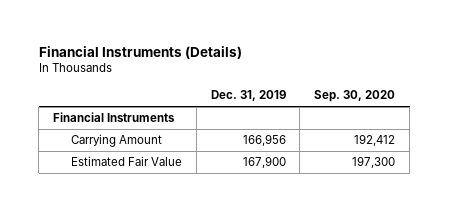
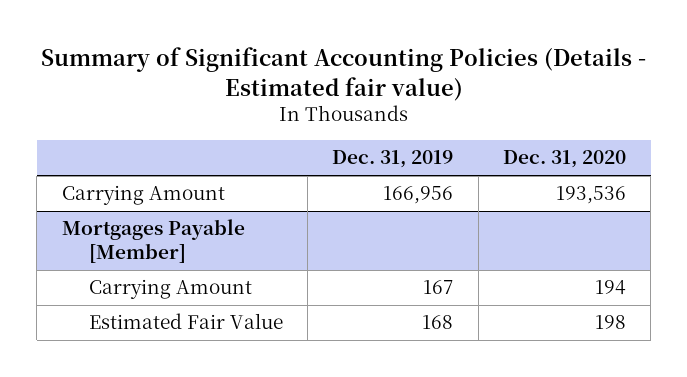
[38,45,242,59] Financial Instruments (Details) -> [40,47,646,101] Summary of Significant Accounting Policies (Details - Estimated fair value)
[314,90,396,103] Sep. 30, 2020 -> none
none -> [502,150,626,169] Dec. 31, 2020
[53,112,176,123] Financial Instruments -> none
none -> [61,219,245,264] Mortgages Payable [Member]
none -> [89,279,253,300] Carrying Amount
[242,156,286,169] 167,900 -> [422,315,454,330] 168

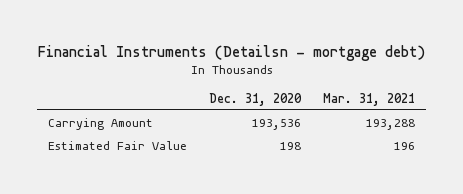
[40,47,646,101] Summary of Significant Accounting Policies (Details - Estimated fair value) -> [37,44,425,61] Financial Instruments (Detailsn - mortgage debt)
[332,150,454,169] Dec. 31, 2019 -> none
none -> [323,92,416,106] Mar. 31, 2021
[61,219,245,264] Mortgages Payable [Member] -> none
[89,279,253,300] Carrying Amount -> none

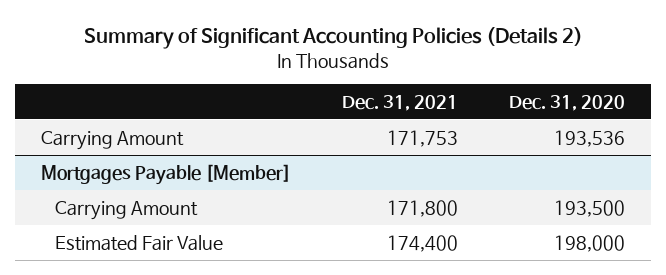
[37,44,425,61] Financial Instruments (Detailsn - mortgage debt) -> [84,26,584,49] Summary of Significant Accounting Policies (Details 2)
[323,92,416,106] Mar. 31, 2021 -> none
none -> [342,94,459,111] Dec. 31, 2021
none -> [41,163,292,185] Mortgages Payable [Member]
none -> [54,200,198,220] Carrying Amount
[280,142,302,151] 198 -> [554,234,626,252] 198,000

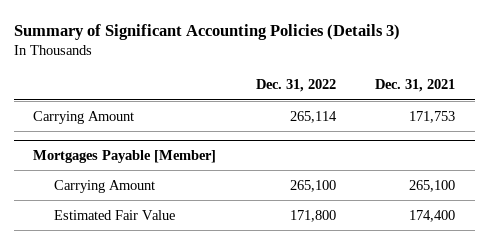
[84,26,584,49] Summary of Significant Accounting Policies (Details 2) -> [13,23,400,40] Summary of Significant Accounting Policies (Details 3)
[509,94,626,111] Dec. 31, 2020 -> none
none -> [255,79,336,93] Dec. 31, 2022
[387,199,459,217] 171,800 -> [409,179,456,192] 265,100

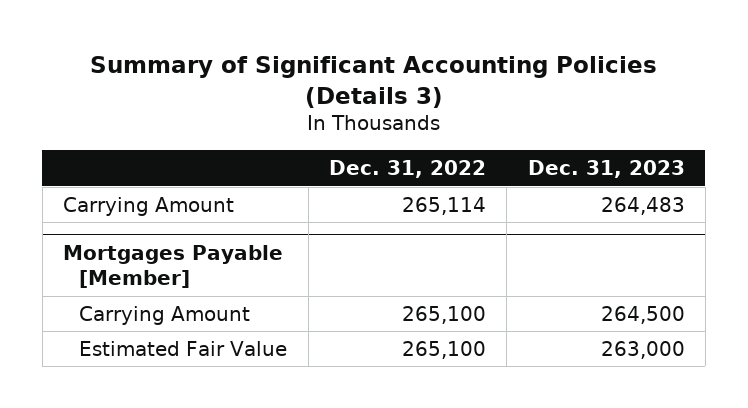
[375,79,456,93] Dec. 31, 2021 -> none
none -> [527,160,685,179] Dec. 31, 2023
[289,209,336,222] 171,800 -> [401,340,486,359] 265,100

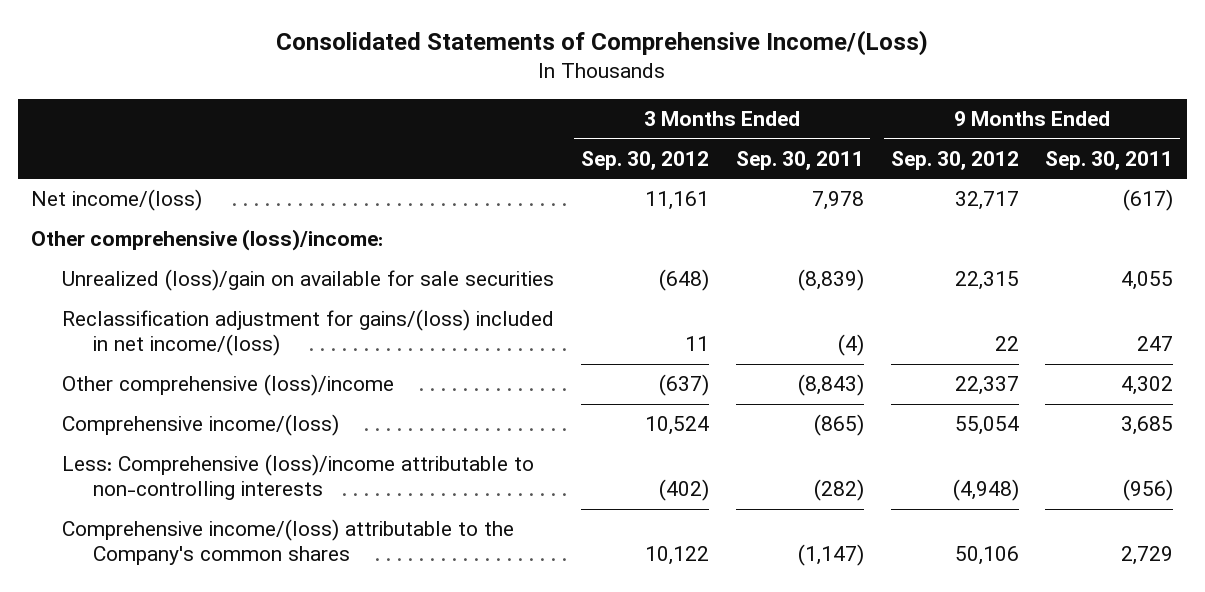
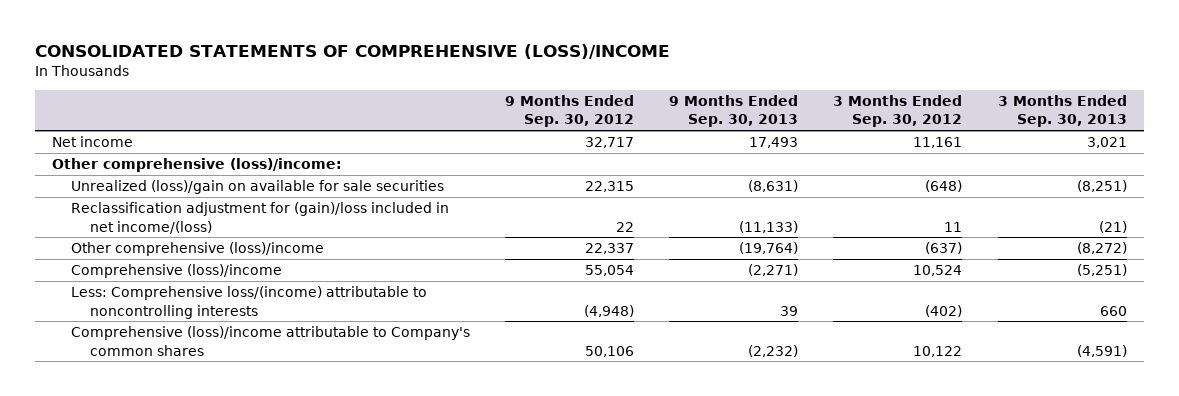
[276,30,929,57] Consolidated Statements of Comprehensive Income/(Loss) -> [34,43,670,59] CONSOLIDATED STATEMENTS OF COMPREHENSIVE (LOSS)/INCOME
[735,150,864,170] Sep. 30, 2011 -> none
[1045,150,1174,170] Sep. 30, 2011 -> none
none -> [669,94,799,128] 9 Months Ended Sep. 30, 2013
none -> [997,94,1127,128] 3 Months Ended Sep. 30, 2013
[31,189,203,212] Net income/(loss) -> [52,136,134,148] Net income
[61,309,554,357] Reclassification adjustment for gains/(loss) included in net income/(loss) -> [71,202,450,234] Reclassification adjustment for (gain)/loss included in net income/(loss)
[61,414,339,437] Comprehensive income/(loss) -> [71,264,283,279] Comprehensive (loss)/income
[61,454,534,501] Less: Comprehensive (loss)/income attributable to non-controlling interests -> [71,286,428,319] Less: Comprehensive loss/(income) attributable to noncontrolling interests
[61,519,514,566] Comprehensive income/(loss) attributable to the Company's common shares -> [71,326,471,356] Comprehensive (loss)/income attributable to Company's common shares

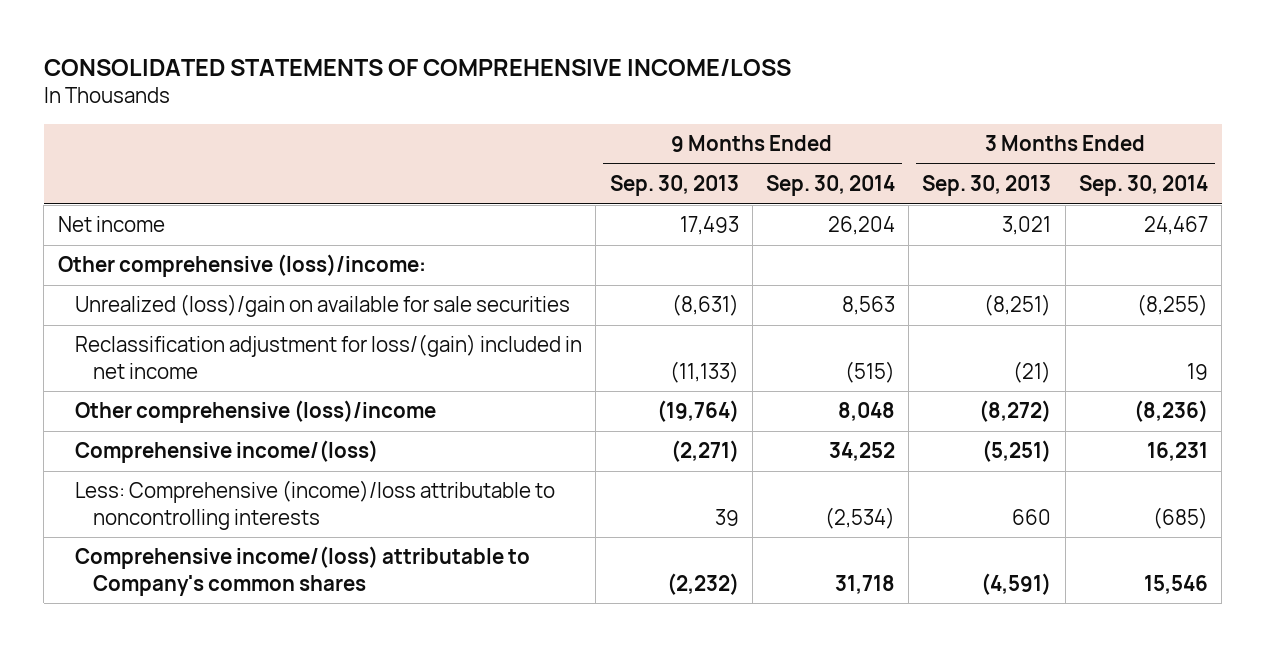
[34,43,670,59] CONSOLIDATED STATEMENTS OF COMPREHENSIVE (LOSS)/INCOME -> [43,58,791,76] CONSOLIDATED STATEMENTS OF COMPREHENSIVE INCOME/LOSS
[505,94,635,128] 9 Months Ended Sep. 30, 2012 -> none
[833,94,963,128] 3 Months Ended Sep. 30, 2012 -> none
none -> [765,175,895,197] Sep. 30, 2014
none -> [1078,175,1208,197] Sep. 30, 2014
[71,202,450,234] Reclassification adjustment for (gain)/loss included in net income/(loss) -> [75,334,583,379] Reclassification adjustment for loss/(gain) included in net income
[71,264,283,279] Comprehensive (loss)/income -> [75,440,379,464] Comprehensive income/(loss)
[71,286,428,319] Less: Comprehensive loss/(income) attributable to noncontrolling interests -> [75,480,556,530] Less: Comprehensive (income)/loss attributable to noncontrolling interests
[71,326,471,356] Comprehensive (loss)/income attributable to Company's common shares -> [75,546,531,596] Comprehensive income/(loss) attributable to Company's common shares

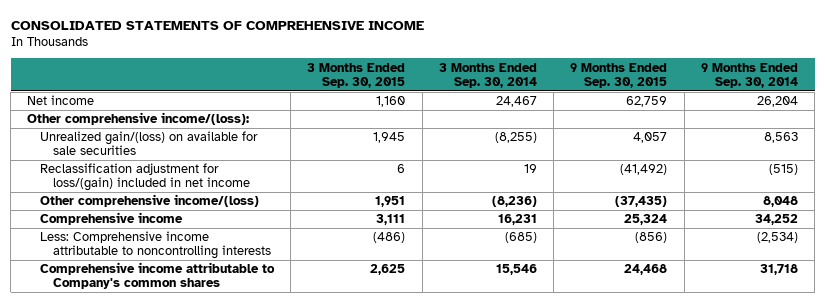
[43,58,791,76] CONSOLIDATED STATEMENTS OF COMPREHENSIVE INCOME/LOSS -> [10,20,424,30] CONSOLIDATED STATEMENTS OF COMPREHENSIVE INCOME
[609,175,739,197] Sep. 30, 2013 -> none
[922,175,1052,197] Sep. 30, 2013 -> none
none -> [307,62,406,88] 3 Months Ended Sep. 30, 2015
none -> [570,62,668,88] 9 Months Ended Sep. 30, 2015
[57,254,426,278] Other comprehensive (loss)/income: -> [27,112,250,126] Other comprehensive income/(loss):
[75,294,571,318] Unrealized (loss)/gain on available for sale securities -> [39,131,258,156] Unrealized gain/(loss) on available for sale securities
[75,400,437,424] Other comprehensive (loss)/income -> [39,194,259,208] Other comprehensive income/(loss)
[75,440,379,464] Comprehensive income/(loss) -> [39,212,183,226] Comprehensive income
[75,480,556,530] Less: Comprehensive (income)/loss attributable to noncontrolling interests -> [39,231,271,260] Less: Comprehensive income attributable to noncontrolling interests
[75,546,531,596] Comprehensive income/(loss) attributable to Company's common shares -> [39,262,275,290] Comprehensive income attributable to Company's common shares

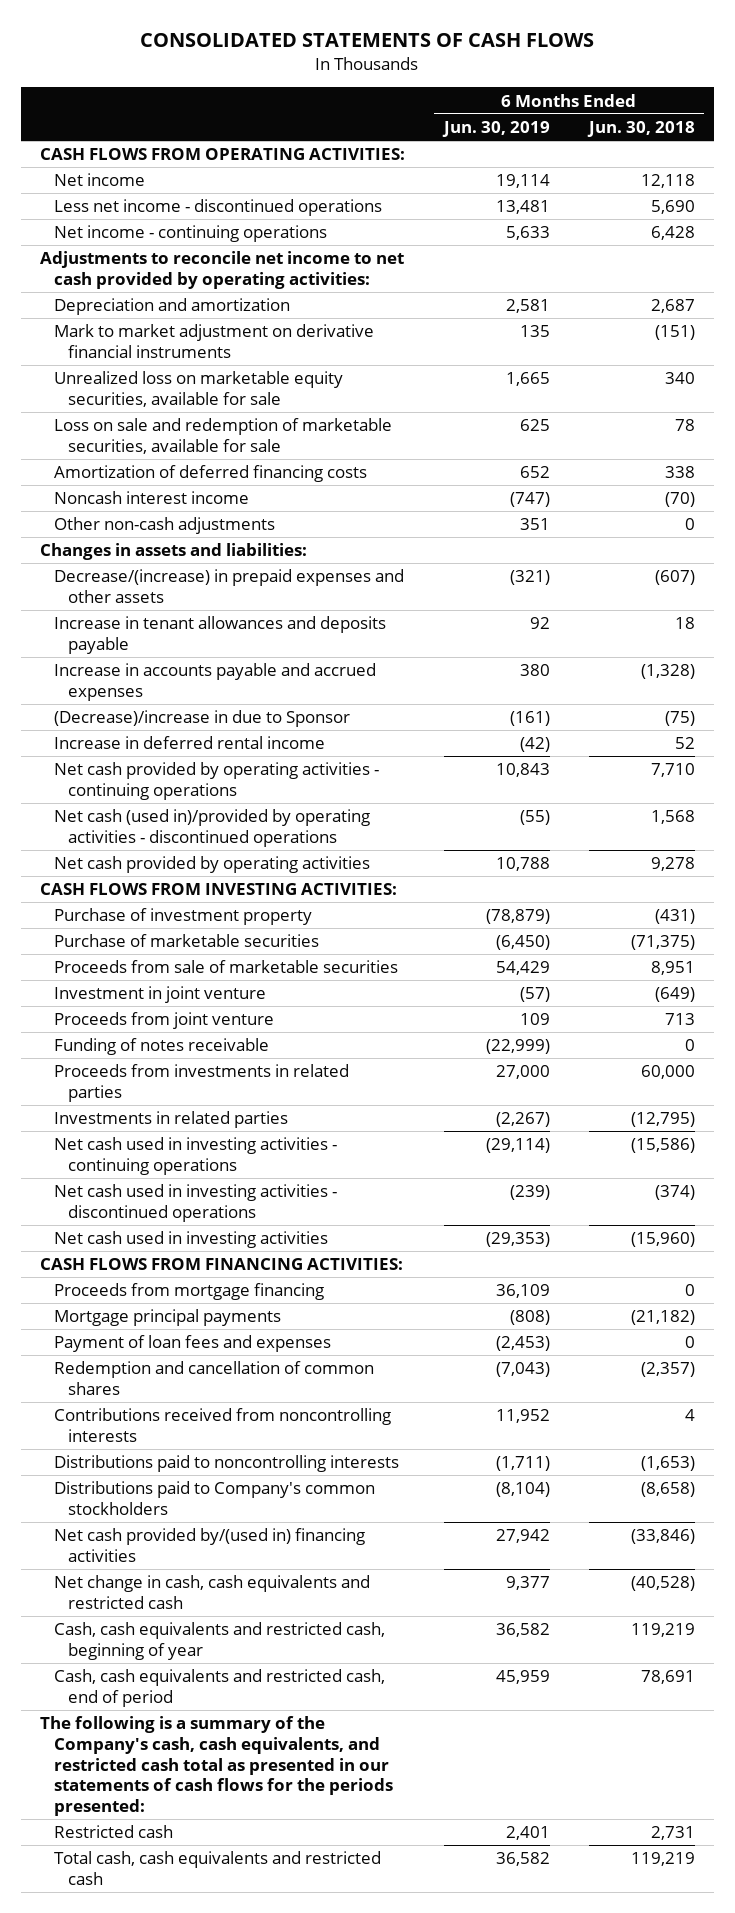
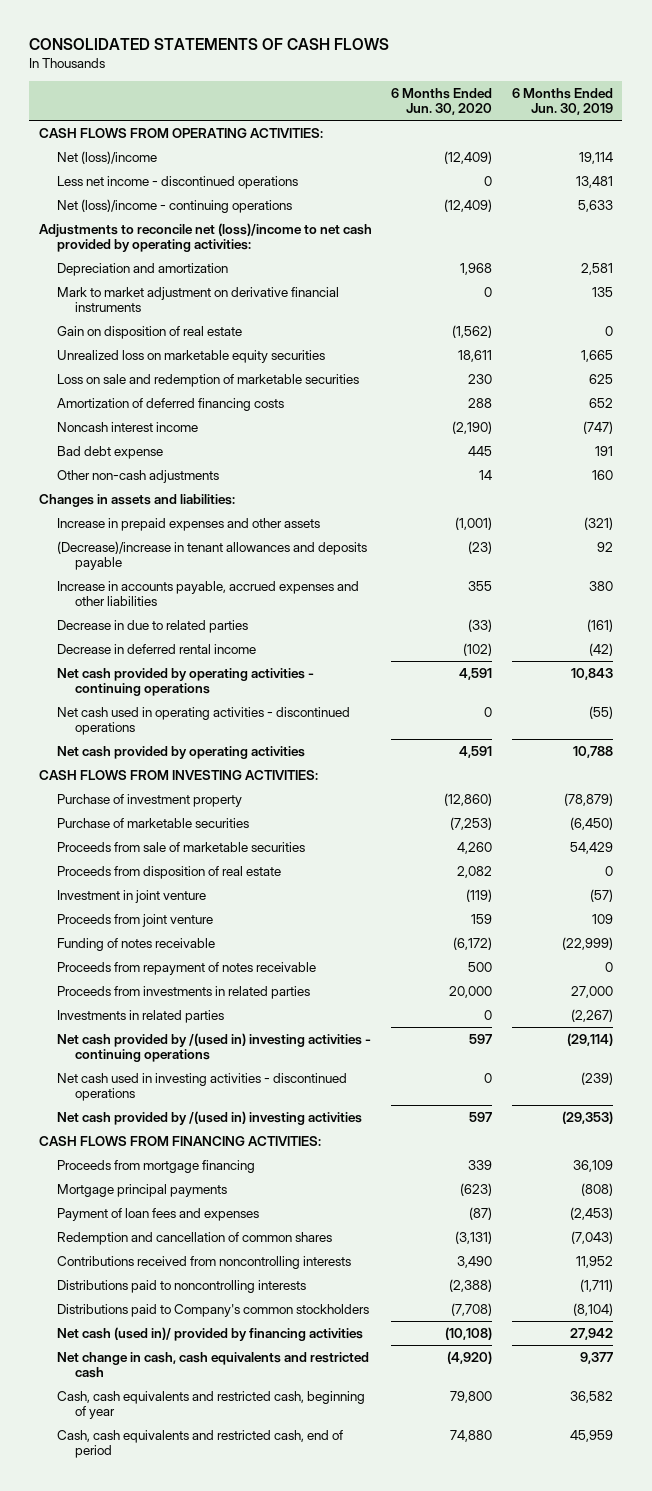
[586,121,695,138] Jun. 30, 2018 -> none
none -> [391,87,493,116] 6 Months Ended Jun. 30, 2020
[54,173,146,187] Net income -> [56,150,157,164] Net (loss)/income
[54,225,328,243] Net income - continuing operations -> [56,198,292,213] Net (loss)/income - continuing operations
[40,251,405,290] Adjustments to reconcile net income to net cash provided by operating activities: -> [38,222,372,253] Adjustments to reconcile net (loss)/income to net cash provided by operating activities:
none -> [56,325,242,339] Gain on disposition of real estate
[54,371,344,408] Unrealized loss on marketable equity securities, available for sale -> [56,349,325,363] Unrealized loss on marketable equity securities
[54,418,393,455] Loss on sale and redemption of marketable securities, available for sale -> [56,373,359,387] Loss on sale and redemption of marketable securities
none -> [56,445,163,459] Bad debt expense
[519,518,550,531] 351 -> [591,469,613,480] 160
[54,569,405,604] Decrease/(increase) in prepaid expenses and other assets -> [56,517,320,531] Increase in prepaid expenses and other assets
[54,616,387,655] Increase in tenant allowances and deposits payable -> [56,540,367,571] (Decrease)/increase in tenant allowances and deposits payable
[54,663,377,702] Increase in accounts payable and accrued expenses -> [56,580,359,607] Increase in accounts payable, accrued expenses and other liabilities
[54,710,351,728] (Decrease)/increase in due to Sponsor -> [56,619,248,633] Decrease in due to related parties
[54,736,326,750] Increase in deferred rental income -> [56,643,256,654] Decrease in deferred rental income
[54,809,371,848] Net cash (used in)/provided by operating activities - discontinued operations -> [56,706,350,736] Net cash used in operating activities - discontinued operations
none -> [56,865,281,879] Proceeds from disposition of real estate
none -> [56,961,316,975] Proceeds from repayment of notes receivable
[54,1137,338,1176] Net cash used in investing activities - continuing operations -> [56,1032,371,1063] Net cash provided by /(used in) investing activities - continuing operations
[54,1231,329,1249] Net cash used in investing activities -> [56,1110,362,1125] Net cash provided by /(used in) investing activities
[54,1528,366,1563] Net cash provided by/(used in) financing activities -> [56,1326,363,1341] Net cash (used in)/ provided by financing activities
[40,1716,394,1817] The following is a summary of the Company's cash, cash equivalents, and restricted cash total as presented in our statements of cash flows for the periods presented: -> none
[54,1825,174,1839] Restricted cash -> none
[54,1851,382,1886] Total cash, cash equivalents and restricted cash -> none

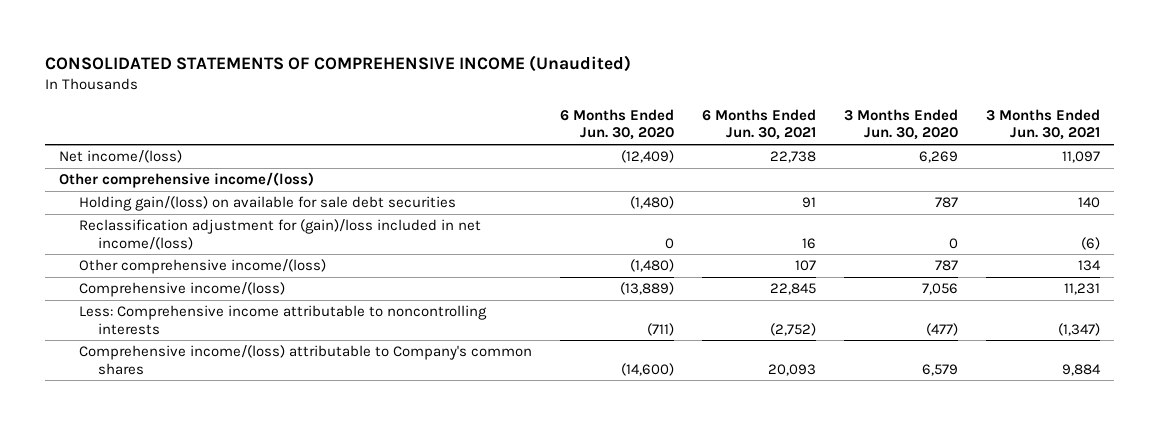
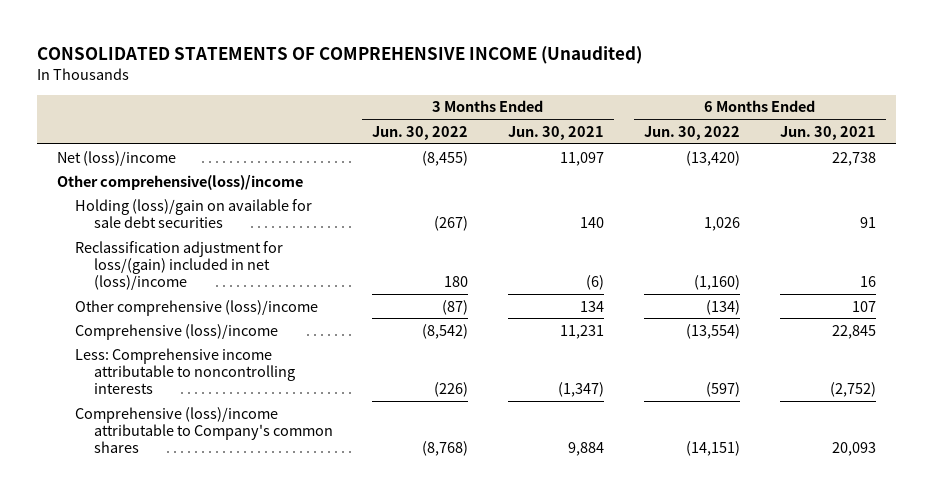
[559,109,674,141] 6 Months Ended Jun. 30, 2020 -> none
[843,109,958,141] 3 Months Ended Jun. 30, 2020 -> none
none -> [372,125,469,140] Jun. 30, 2022
none -> [644,125,741,140] Jun. 30, 2022
[59,150,183,164] Net income/(loss) -> [57,150,177,166] Net (loss)/income
[59,172,315,189] Other comprehensive income/(loss) -> [57,174,304,190] Other comprehensive(loss)/income
[78,196,456,212] Holding gain/(loss) on available for sale debt securities -> [75,198,313,228] Holding (loss)/gain on available for sale debt securities
[78,219,481,250] Reclassification adjustment for (gain)/loss included in net income/(loss) -> [75,240,284,291] Reclassification adjustment for loss/(gain) included in net (loss)/income
[78,259,326,275] Other comprehensive income/(loss) -> [75,299,319,316] Other comprehensive (loss)/income
[78,282,285,298] Comprehensive income/(loss) -> [75,323,279,340] Comprehensive (loss)/income
[78,345,532,375] Comprehensive income/(loss) attributable to Company's common shares -> [75,406,333,454] Comprehensive (loss)/income attributable to Company's common shares

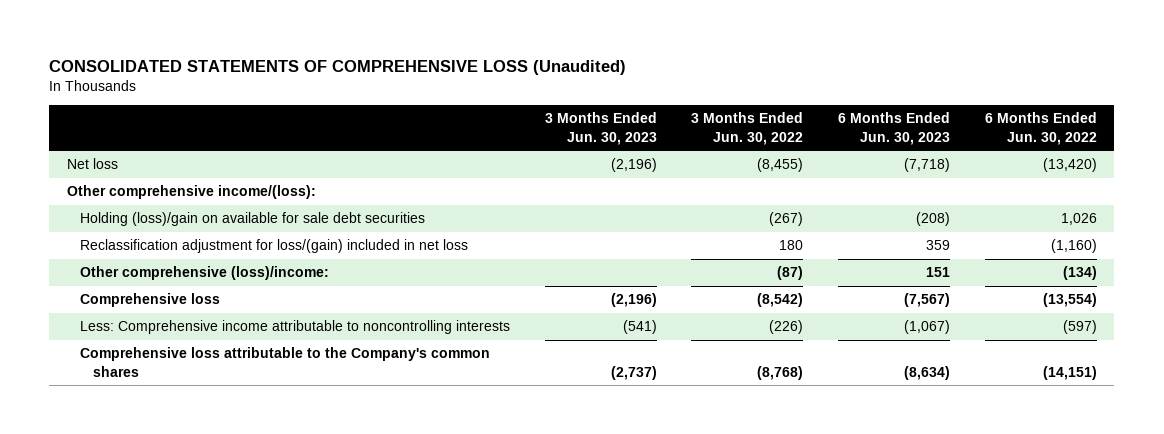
[37,46,643,65] CONSOLIDATED STATEMENTS OF COMPREHENSIVE INCOME (Unaudited) -> [49,59,627,75] CONSOLIDATED STATEMENTS OF COMPREHENSIVE LOSS (Unaudited)
[508,125,605,140] Jun. 30, 2021 -> none
[779,125,876,140] Jun. 30, 2021 -> none
none -> [544,112,657,145] 3 Months Ended Jun. 30, 2023
none -> [838,112,951,145] 6 Months Ended Jun. 30, 2023
[57,150,177,166] Net (loss)/income -> [66,158,118,170] Net loss
[57,174,304,190] Other comprehensive(loss)/income -> [66,185,316,200] Other comprehensive income/(loss):
[75,240,284,291] Reclassification adjustment for loss/(gain) included in net (loss)/income -> [80,239,469,254] Reclassification adjustment for loss/(gain) included in net loss
[75,299,319,316] Other comprehensive (loss)/income -> [80,266,330,281] Other comprehensive (loss)/income:
[75,323,279,340] Comprehensive (loss)/income -> [80,293,221,308] Comprehensive loss
[75,406,333,454] Comprehensive (loss)/income attributable to Company's common shares -> [80,347,491,377] Comprehensive loss attributable to the Company's common shares

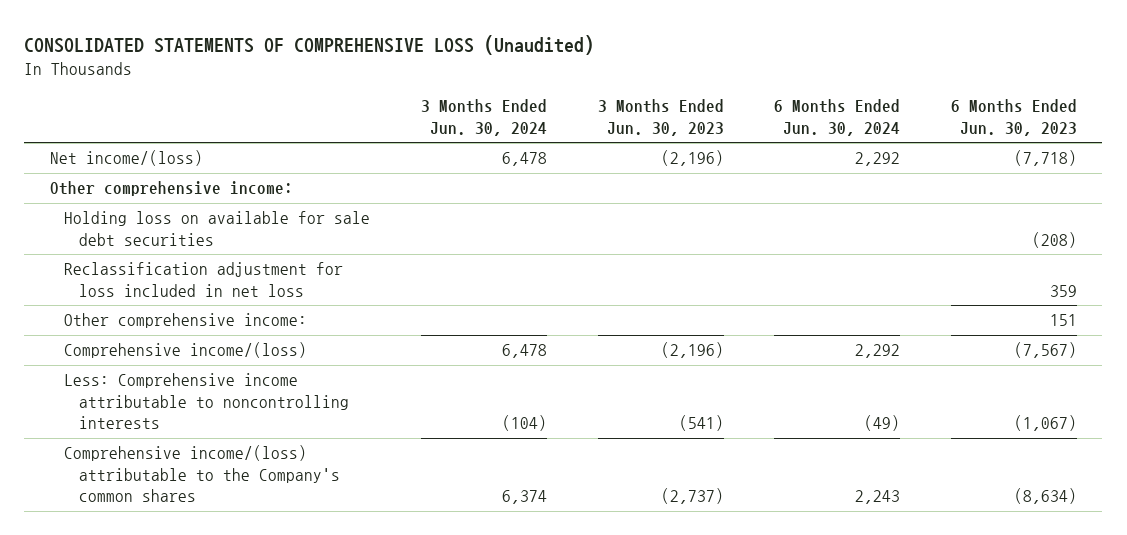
[691,112,804,145] 3 Months Ended Jun. 30, 2022 -> none
[984,112,1097,145] 6 Months Ended Jun. 30, 2022 -> none
none -> [420,99,547,136] 3 Months Ended Jun. 30, 2024
none -> [774,99,901,136] 6 Months Ended Jun. 30, 2024
[66,158,118,170] Net loss -> [49,150,203,167] Net income/(loss)
[66,185,316,200] Other comprehensive income/(loss): -> [49,181,293,197] Other comprehensive income:
[80,212,426,227] Holding (loss)/gain on available for sale debt securities -> [64,211,371,246] Holding loss on available for sale debt securities
[80,239,469,254] Reclassification adjustment for loss/(gain) included in net loss -> [64,262,344,297] Reclassification adjustment for loss included in net loss
[80,266,330,281] Other comprehensive (loss)/income: -> [64,313,308,329] Other comprehensive income:
[80,293,221,308] Comprehensive loss -> [64,342,308,359] Comprehensive income/(loss)
[80,347,491,377] Comprehensive loss attributable to the Company's common shares -> [64,445,340,503] Comprehensive income/(loss) attributable to the Company's common shares

